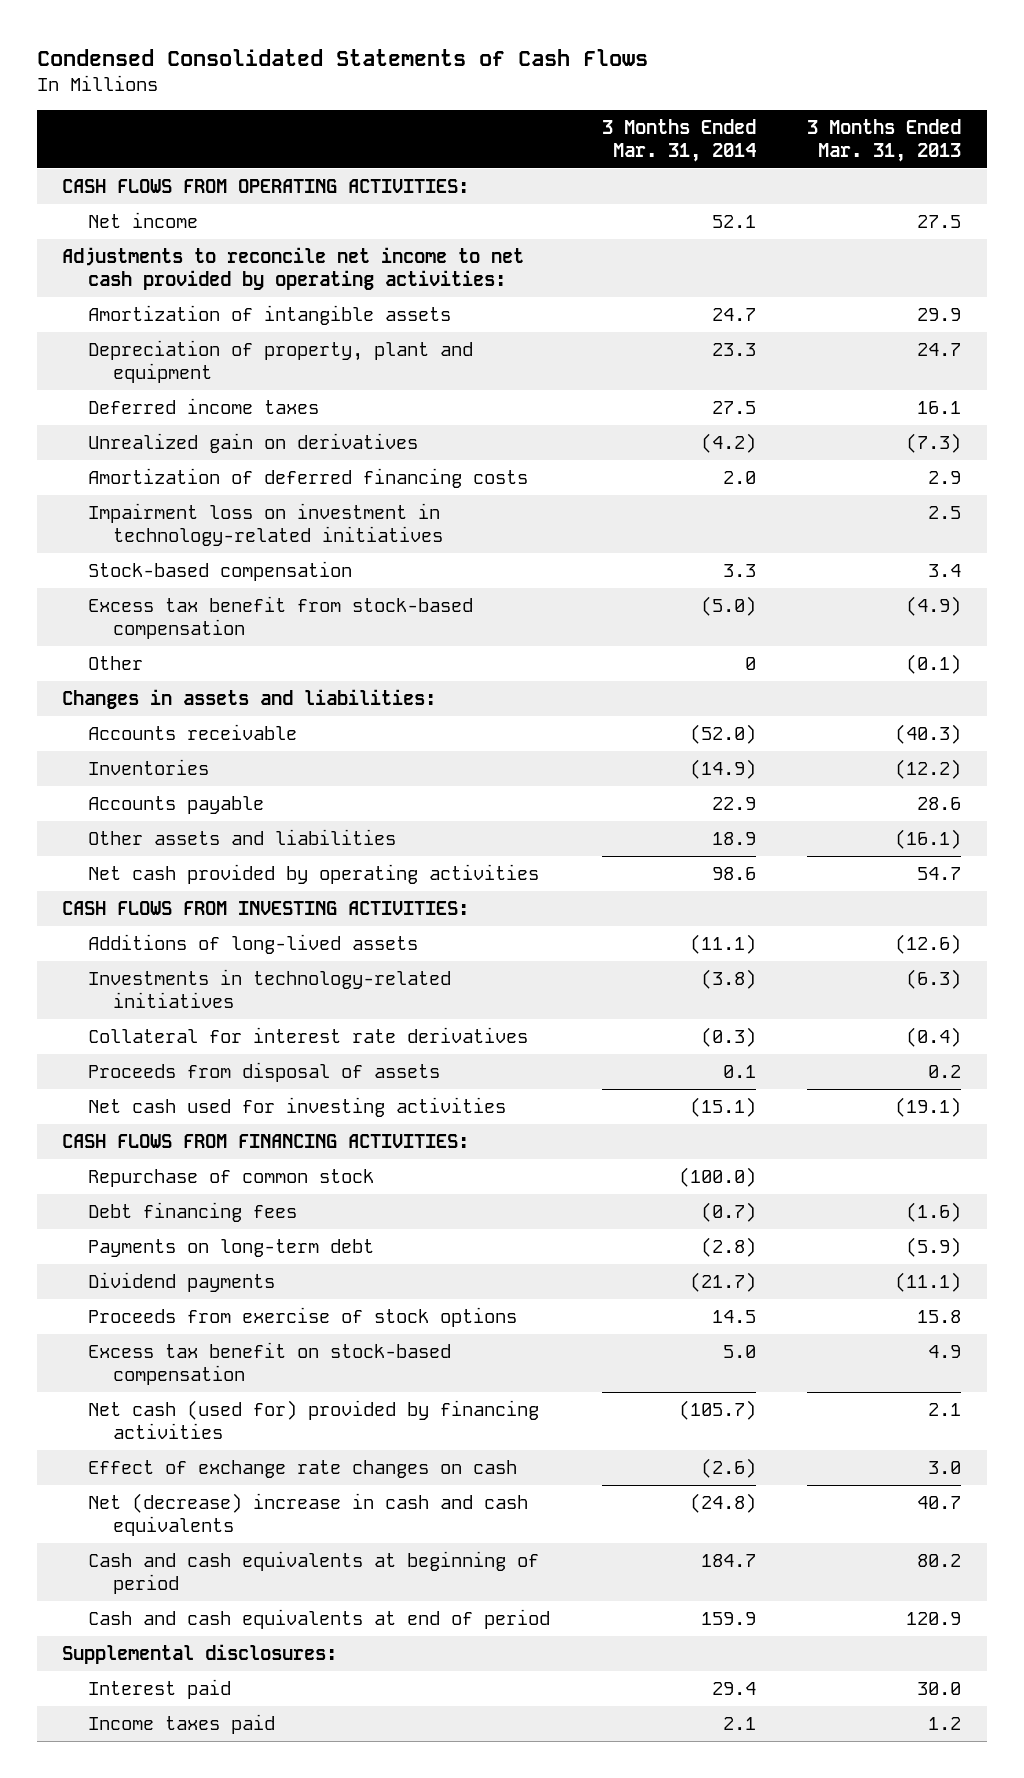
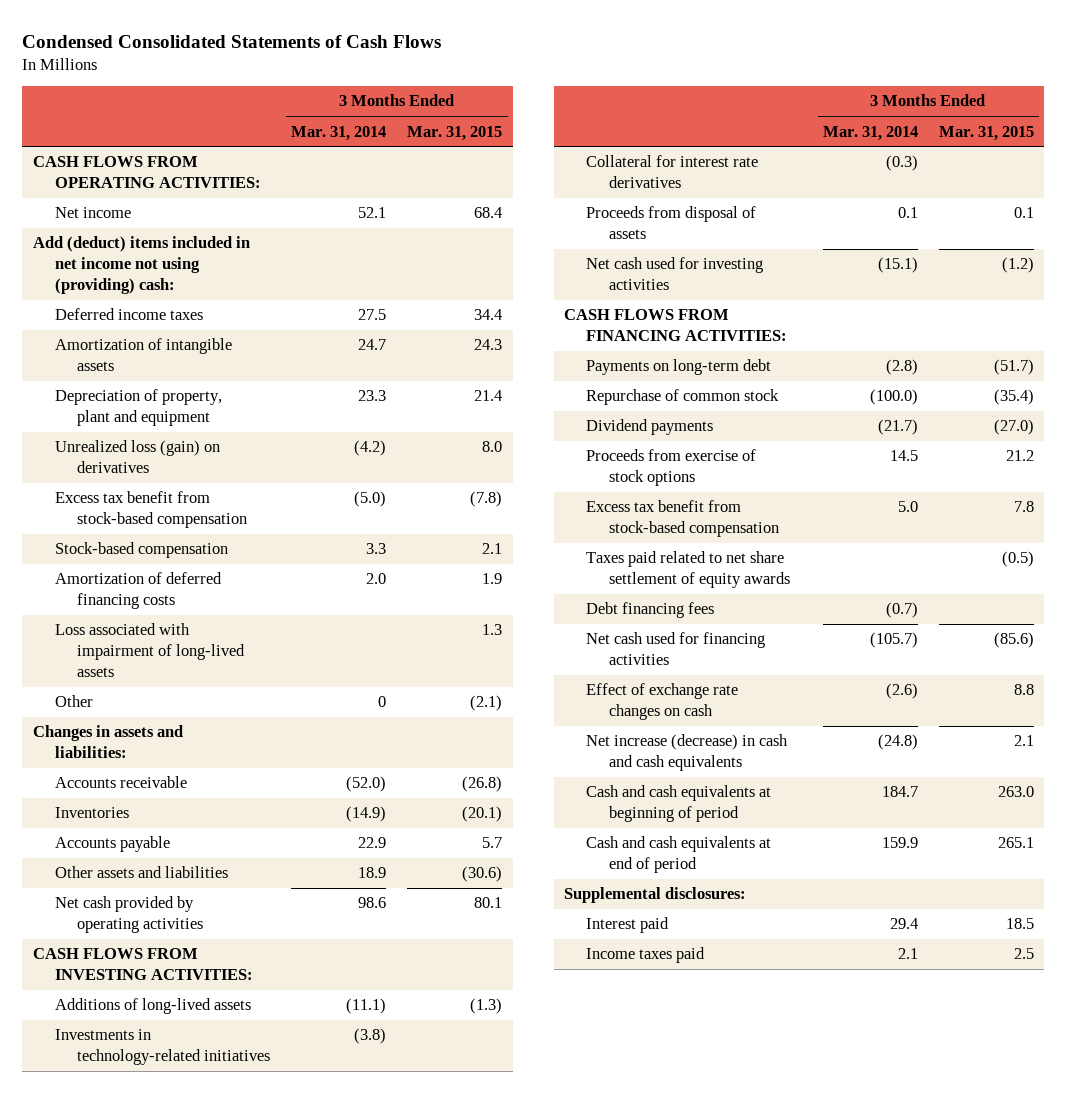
[807,118,962,163] 3 Months Ended Mar. 31, 2013 -> none
none -> [407,125,503,141] Mar. 31, 2015
[62,247,525,291] Adjustments to reconcile net income to net cash provided by operating activities: -> [32,236,250,294] Add (deduct) items included in net income not using (providing) cash:
[87,398,319,415] Deferred income taxes -> [54,308,203,321] Deferred income taxes
[87,503,444,547] Impairment loss on investment in technology-related initiatives -> none
[87,433,418,454] Unrealized gain on derivatives -> [54,440,220,474] Unrealized loss (gain) on derivatives
[87,561,352,582] Stock-based compensation -> [54,542,228,559] Stock-based compensation
[87,468,528,489] Amortization of deferred financing costs -> [54,572,222,610] Amortization of deferred financing costs
none -> [54,623,246,677] Loss associated with impairment of long-lived assets
[87,1169,374,1188] Repurchase of common stock -> [586,389,780,406] Repurchase of common stock
[87,1342,451,1386] Excess tax benefit on stock-based compensation -> [586,500,779,538] Excess tax benefit from stock-based compensation
none -> [586,551,790,589] Taxes paid related to net share settlement of equity awards
[87,1202,297,1223] Debt financing fees -> [586,602,715,619] Debt financing fees
[87,1400,539,1440] Net cash (used for) provided by financing activities -> [586,632,766,666] Net cash used for financing activities
[87,1493,528,1537] Net (decrease) increase in cash and cash equivalents -> [586,734,789,772] Net increase (decrease) in cash and cash equivalents

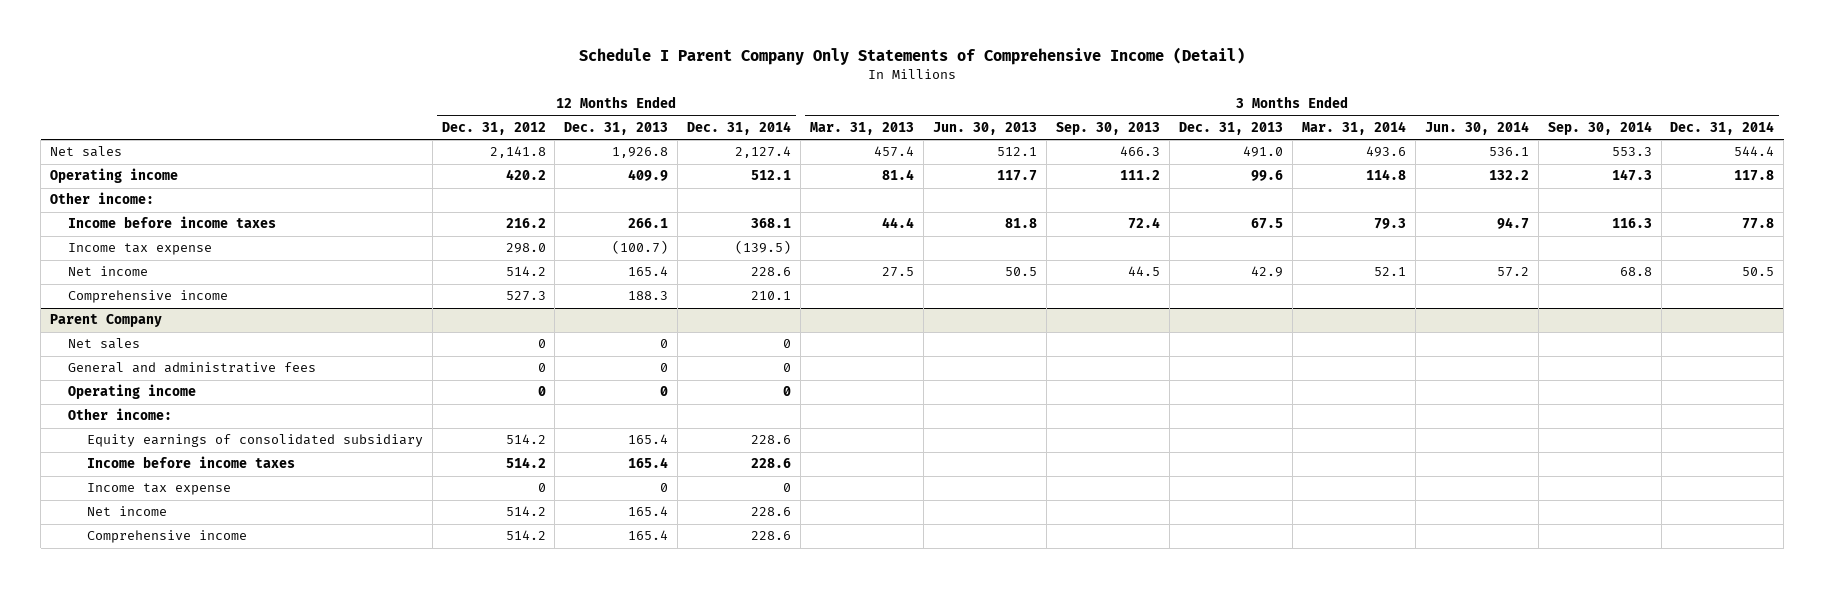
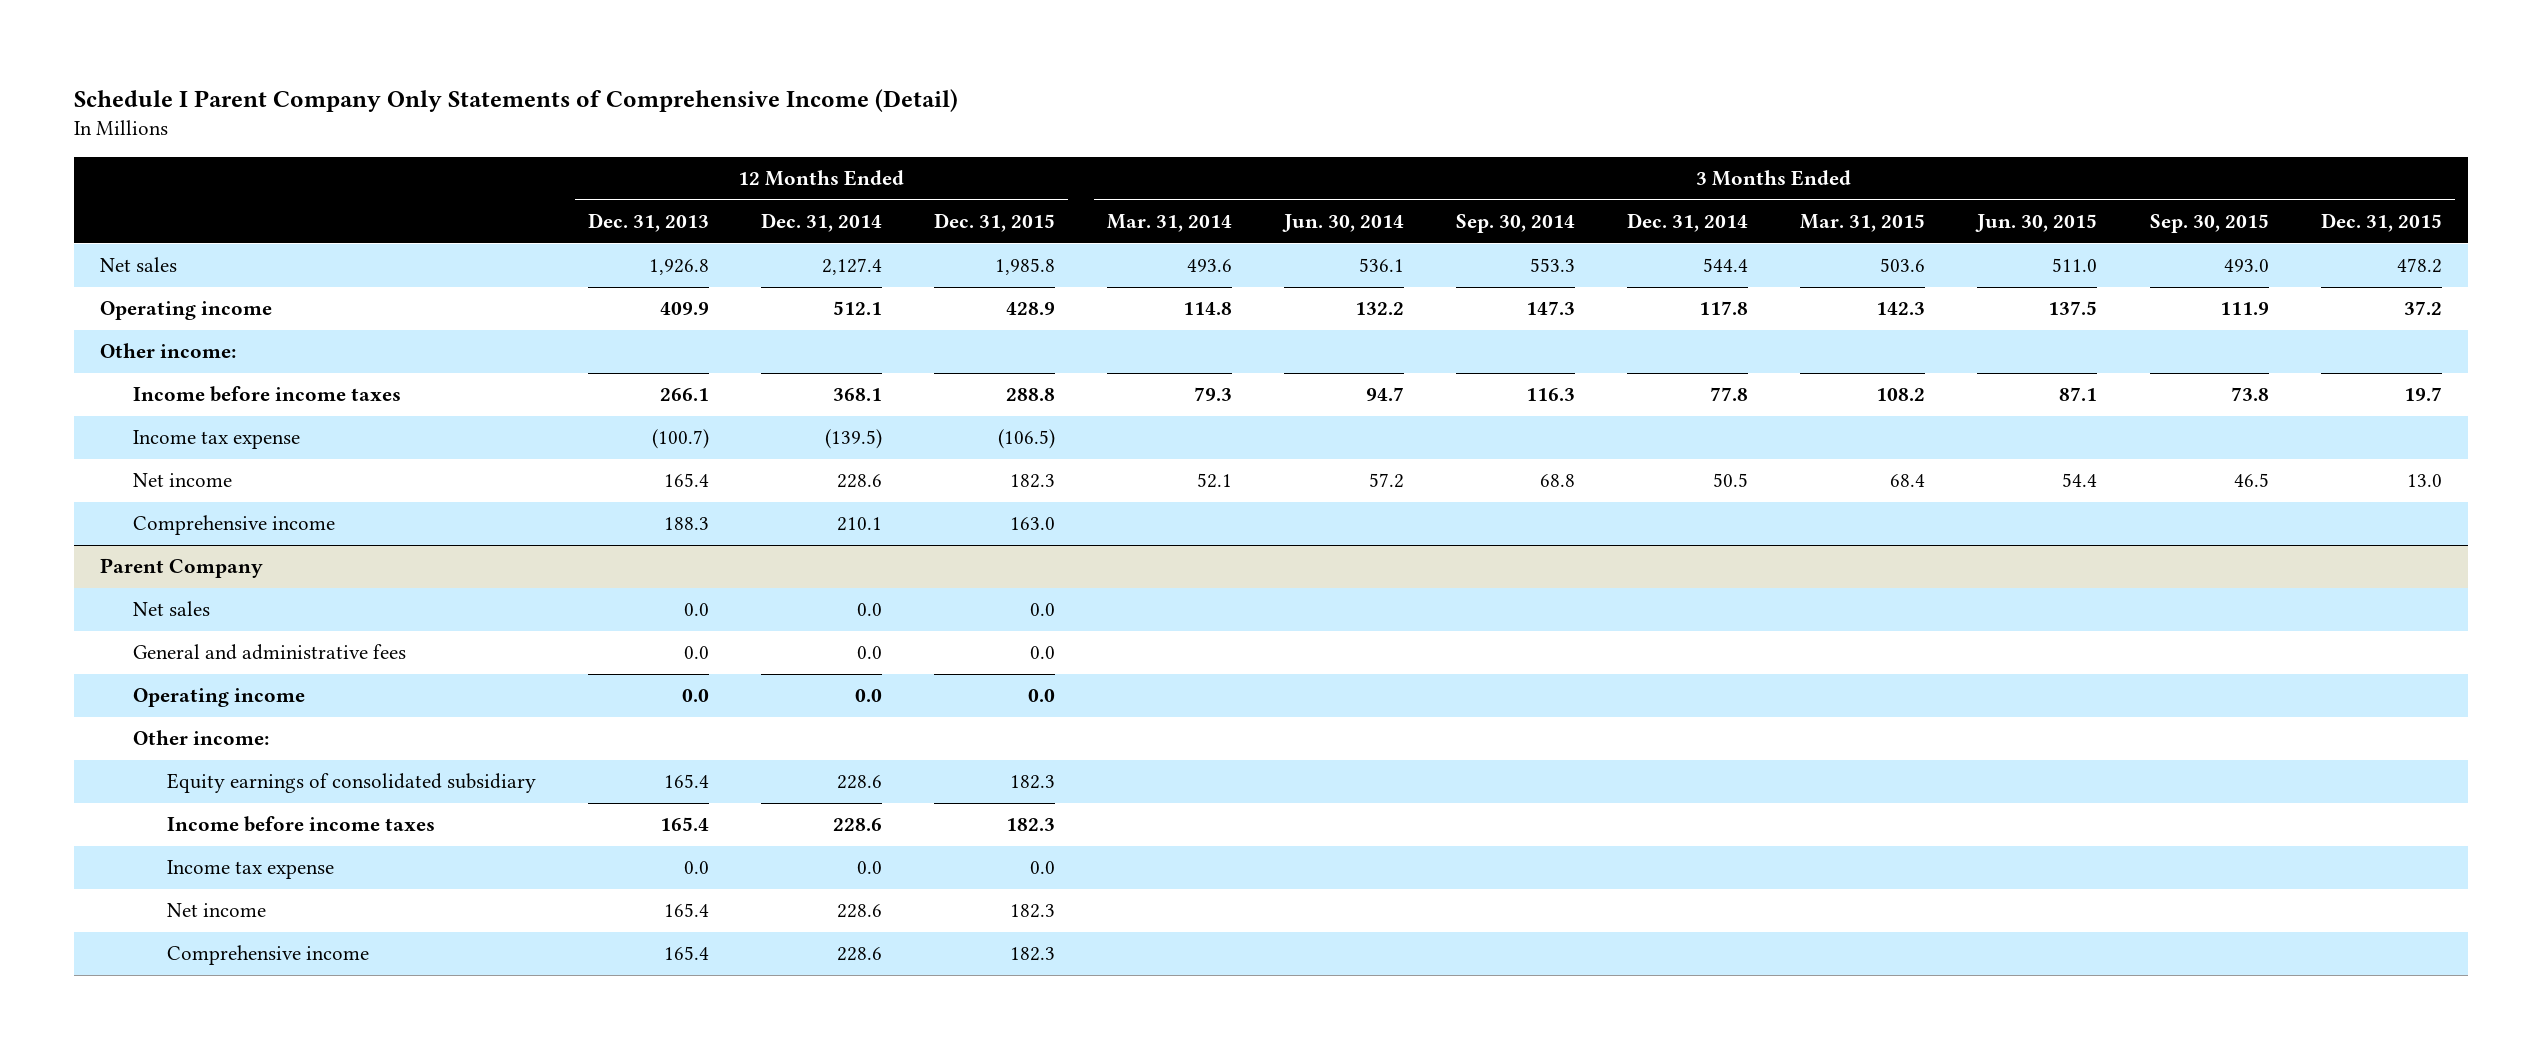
[441,122,546,136] Dec. 31, 2012 -> none
[810,122,915,136] Mar. 31, 2013 -> none
[933,122,1038,136] Jun. 30, 2013 -> none
[1055,122,1160,136] Sep. 30, 2013 -> none
[1178,122,1283,136] Dec. 31, 2013 -> none
none -> [933,213,1055,233] Dec. 31, 2015
none -> [1800,214,1926,233] Mar. 31, 2015
none -> [1975,214,2098,233] Jun. 30, 2015
none -> [2149,214,2269,234] Sep. 30, 2015
none -> [2320,213,2442,233] Dec. 31, 2015
[660,339,669,349] 0 -> [683,603,709,617] 0.0
[783,339,792,349] 0 -> [856,603,882,617] 0.0
[660,363,669,373] 0 -> [683,646,709,660] 0.0
[783,363,792,373] 0 -> [856,646,882,660] 0.0
[660,386,669,397] 0 -> [681,689,709,703] 0.0
[783,386,792,397] 0 -> [854,689,882,703] 0.0
[660,483,669,493] 0 -> [683,861,709,875] 0.0
[783,483,792,493] 0 -> [856,861,882,875] 0.0

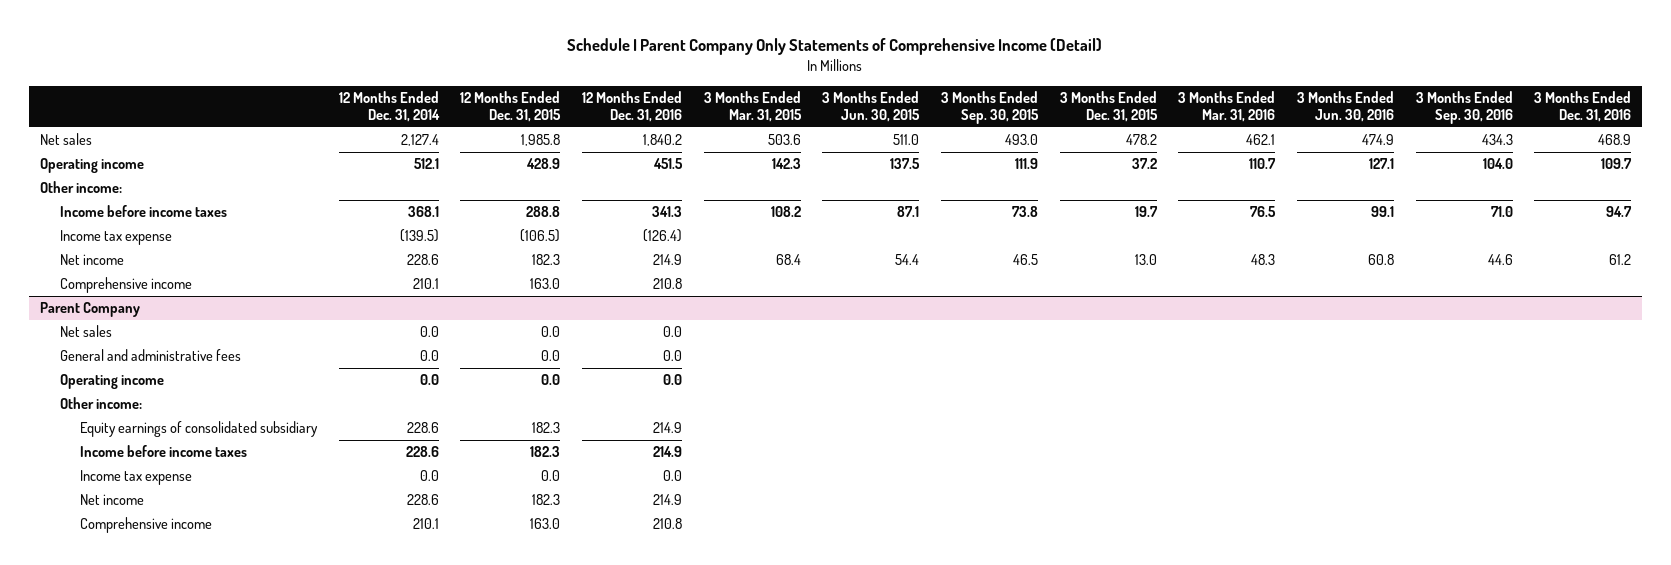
[587,213,709,233] Dec. 31, 2013 -> none
[1107,214,1233,233] Mar. 31, 2014 -> none
[1282,214,1405,233] Jun. 30, 2014 -> none
[1456,214,1576,234] Sep. 30, 2014 -> none
[1627,213,1749,233] Dec. 31, 2014 -> none
none -> [582,90,683,123] 12 Months Ended Dec. 31, 2016
none -> [1178,90,1276,123] 3 Months Ended Mar. 31, 2016
none -> [1297,90,1395,123] 3 Months Ended Jun. 30, 2016
none -> [1415,90,1513,125] 3 Months Ended Sep. 30, 2016
none -> [1534,90,1632,123] 3 Months Ended Dec. 31, 2016
[836,947,882,962] 228.6 -> [412,518,439,530] 210.1
[1009,947,1055,962] 182.3 -> [530,518,561,530] 163.0

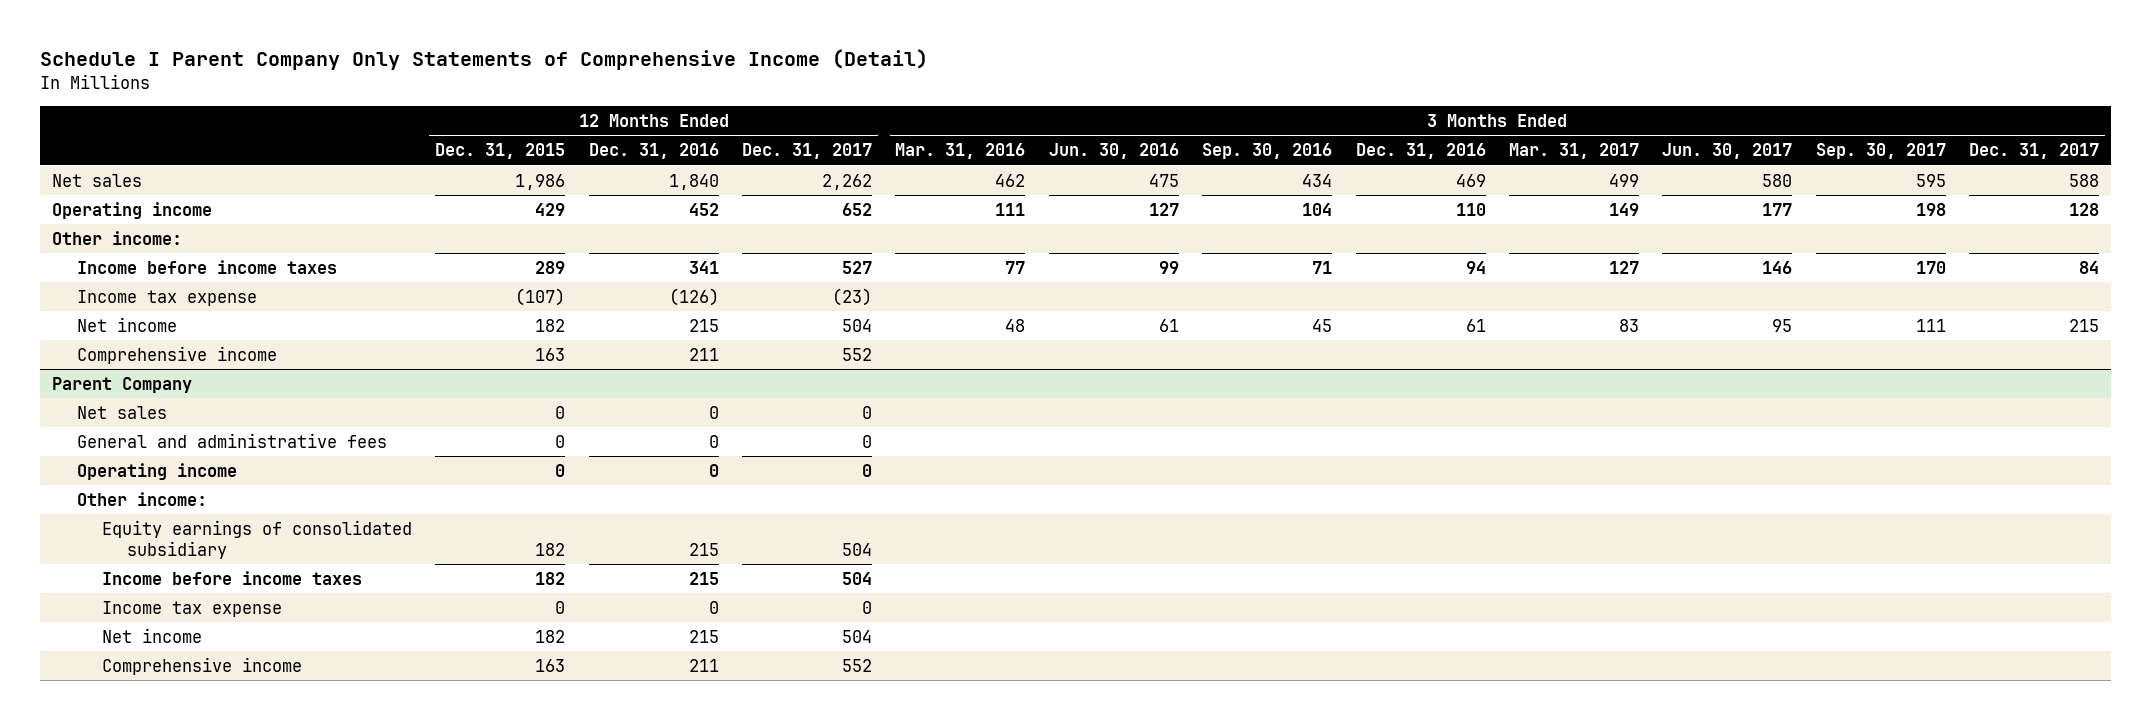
[338,90,440,123] 12 Months Ended Dec. 31, 2014 -> none
[703,90,802,123] 3 Months Ended Mar. 31, 2015 -> none
[822,90,921,123] 3 Months Ended Jun. 30, 2015 -> none
[941,90,1040,125] 3 Months Ended Sep. 30, 2015 -> none
[1059,90,1158,123] 3 Months Ended Dec. 31, 2015 -> none
none -> [742,143,873,160] Dec. 31, 2017
none -> [1509,143,1640,160] Mar. 31, 2017
none -> [1662,143,1793,160] Jun. 30, 2017
none -> [1815,143,1946,160] Sep. 30, 2017
none -> [1969,143,2100,160] Dec. 31, 2017
[521,134,561,147] 1,985.8 -> [515,173,566,190] 1,986
[643,134,683,147] 1,840.2 -> [668,173,719,190] 1,840
[1246,134,1276,146] 462.1 -> [995,173,1026,187] 462
[1362,134,1395,146] 474.9 -> [1148,173,1179,187] 475
[1481,134,1513,146] 434.3 -> [1302,173,1333,187] 434
[1598,134,1632,146] 468.9 -> [1455,173,1486,187] 469
[526,158,561,170] 428.9 -> [535,202,566,216] 429
[653,158,684,170] 451.5 -> [688,202,719,216] 452
[1249,158,1277,170] 110.7 -> [995,202,1026,216] 111
[1369,158,1395,170] 127.1 -> [1148,202,1179,216] 127
[1482,158,1513,170] 104.0 -> [1302,202,1333,216] 104
[1601,158,1633,170] 109.7 -> [1455,202,1486,216] 110
[526,206,561,218] 288.8 -> [535,260,566,274] 289
[652,206,683,218] 341.3 -> [688,260,719,274] 341
[1250,206,1277,218] 76.5 -> [1005,260,1026,274] 77
[1371,206,1395,218] 99.1 -> [1158,260,1179,274] 99
[1490,206,1513,218] 71.0 -> [1312,260,1333,274] 71
[1606,206,1633,218] 94.7 -> [1465,260,1486,274] 94
[520,229,561,243] (106.5) -> [515,287,566,306] (107)
[643,229,683,243] (126.4) -> [668,287,719,306] (126)
[532,254,561,266] 182.3 -> [535,318,566,332] 182
[653,254,683,266] 214.9 -> [688,318,719,332] 215
[1251,254,1276,266] 48.3 -> [1005,318,1026,332] 48
[1368,254,1395,266] 60.8 -> [1158,318,1179,332] 61
[1487,254,1513,266] 44.6 -> [1312,318,1333,332] 45
[1609,254,1632,266] 61.2 -> [1465,318,1486,332] 61
[530,278,561,290] 163.0 -> [535,347,566,361] 163
[653,278,683,290] 210.8 -> [688,347,719,361] 211
[541,326,561,338] 0.0 -> [555,405,566,419] 0
[663,326,683,338] 0.0 -> [708,405,719,419] 0
[541,350,561,362] 0.0 -> [555,434,566,448] 0
[663,350,683,362] 0.0 -> [708,434,719,448] 0
[541,374,561,386] 0.0 -> [555,463,566,477] 0
[663,374,683,386] 0.0 -> [708,463,719,477] 0
[532,422,561,434] 182.3 -> [535,542,566,556] 182
[653,422,683,434] 214.9 -> [688,542,719,556] 215
[530,446,561,458] 182.3 -> [535,571,566,585] 182
[653,446,683,458] 214.9 -> [688,571,719,585] 215
[541,470,561,482] 0.0 -> [555,600,566,614] 0
[663,470,683,482] 0.0 -> [708,600,719,614] 0
[532,494,561,506] 182.3 -> [535,629,566,643] 182
[653,494,683,506] 214.9 -> [688,629,719,643] 215
[530,518,561,530] 163.0 -> [535,658,566,672] 163
[653,518,683,530] 210.8 -> [688,658,719,672] 211

